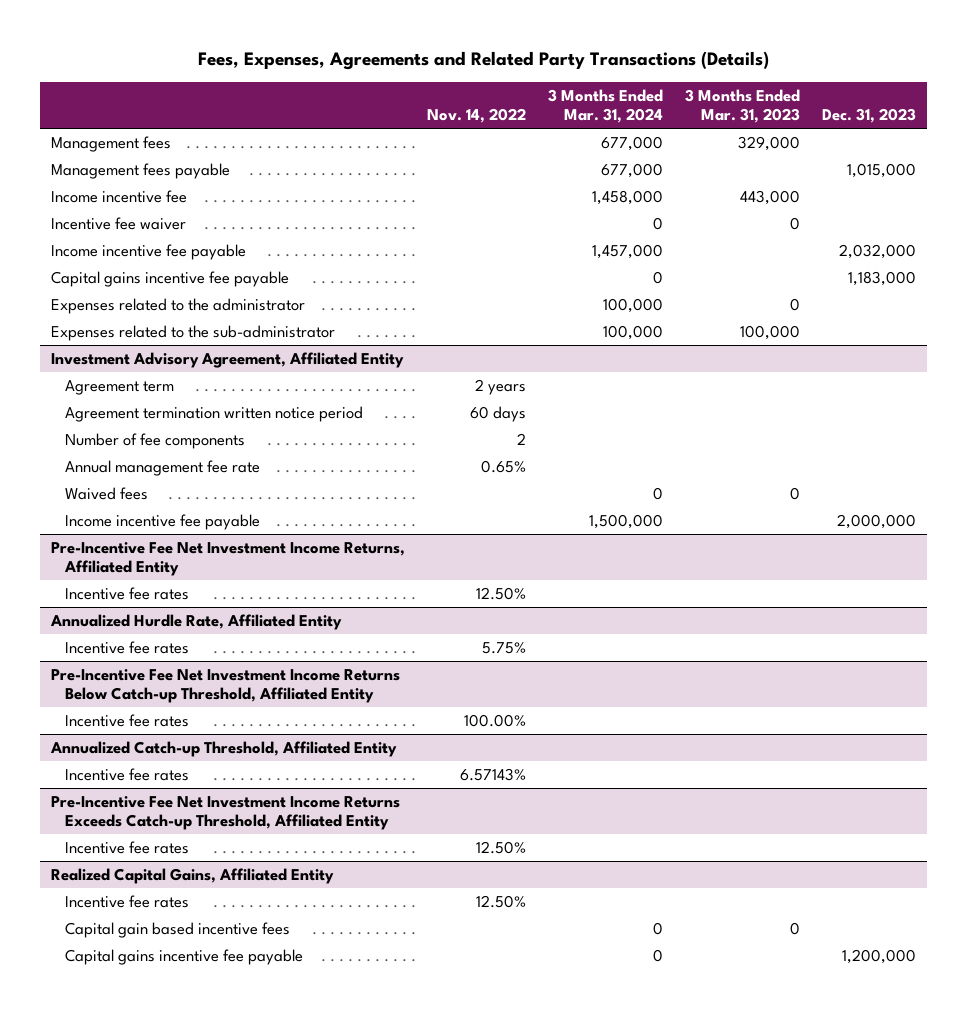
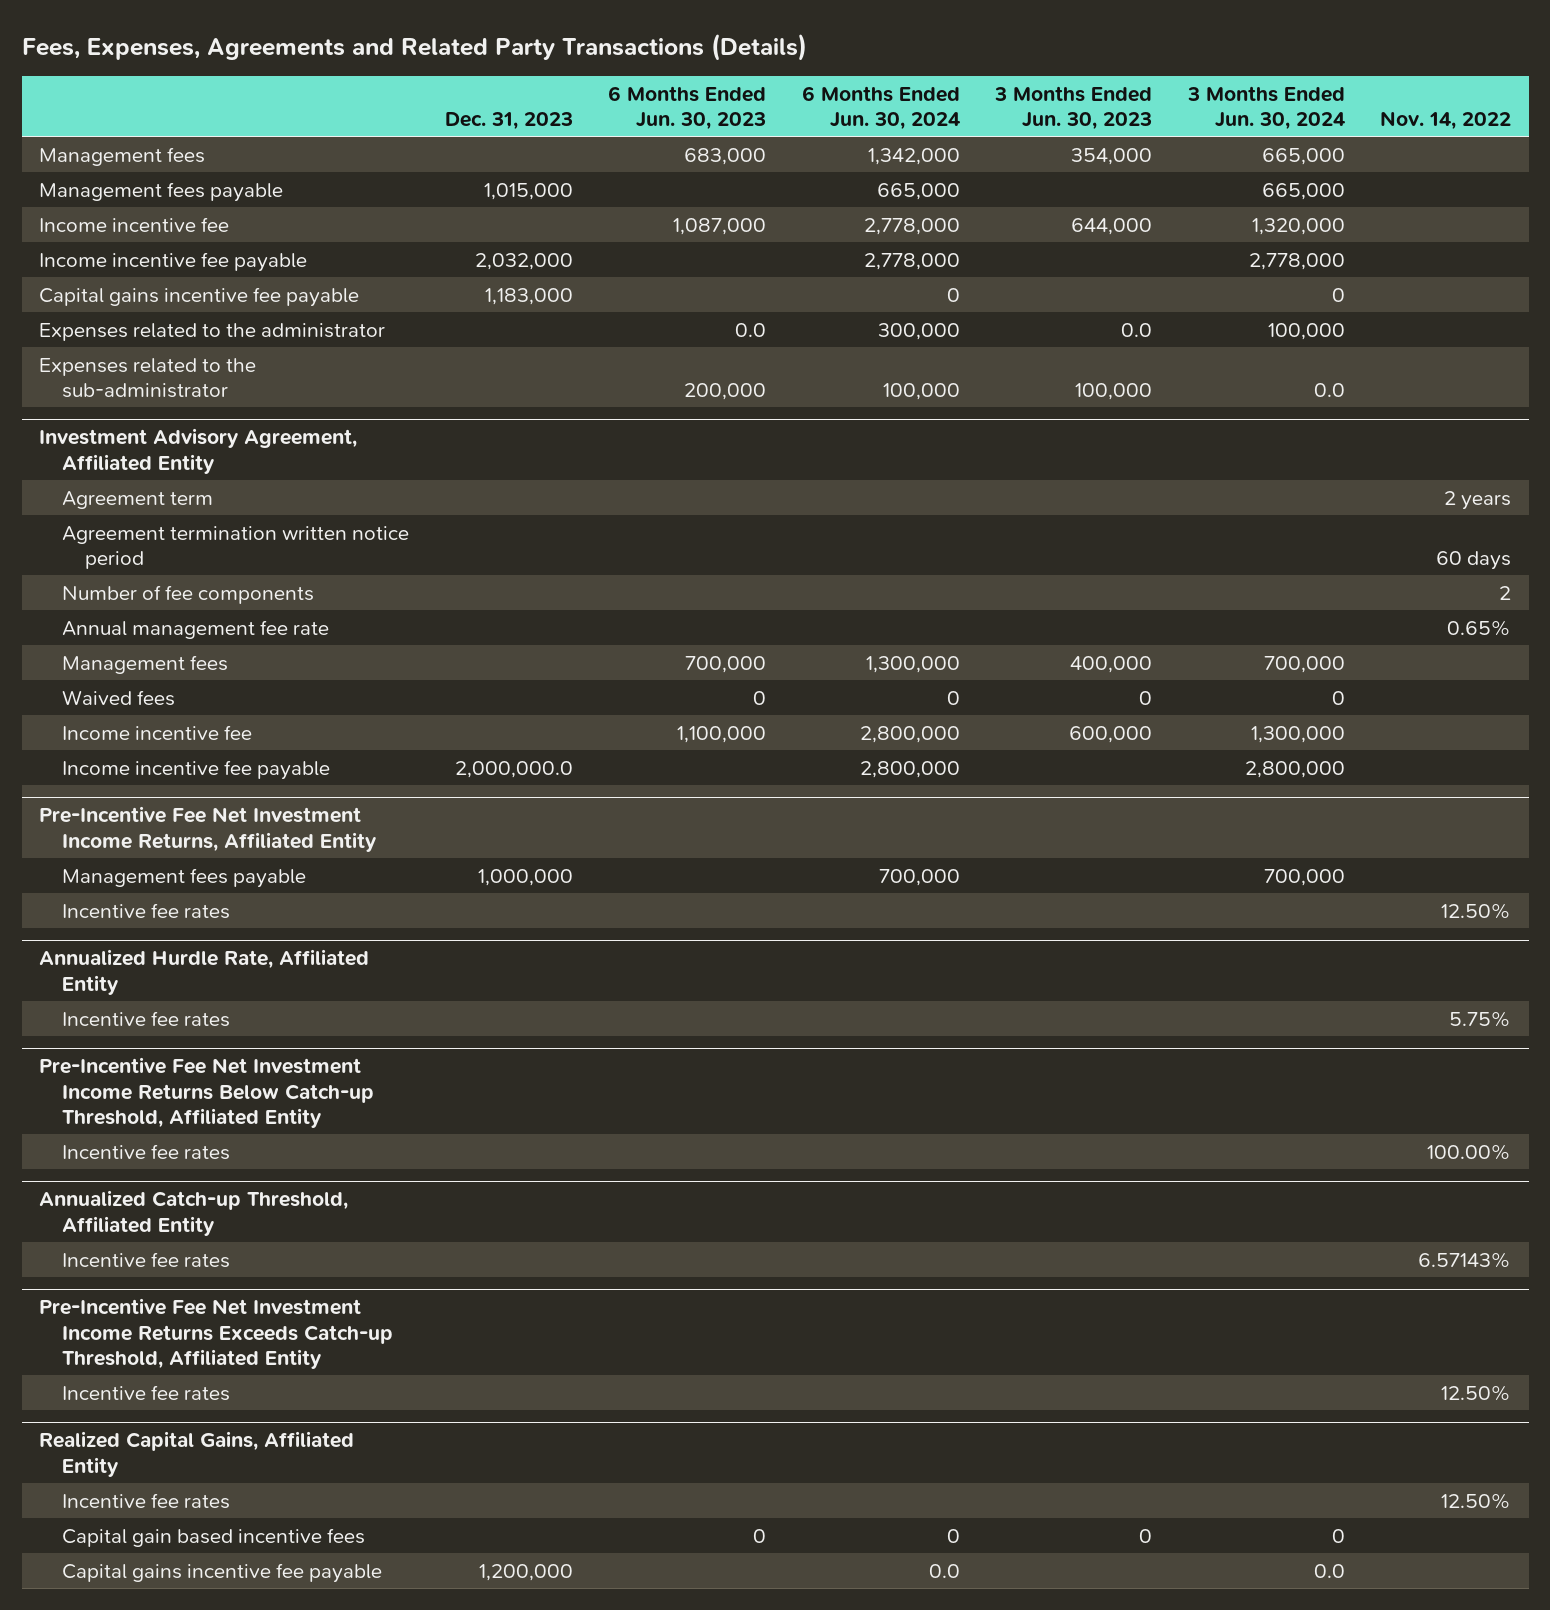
[548,88,664,124] 3 Months Ended Mar. 31, 2024 -> none
[685,88,801,124] 3 Months Ended Mar. 31, 2023 -> none
none -> [608,85,767,130] 6 Months Ended Jun. 30, 2023
none -> [801,85,960,130] 6 Months Ended Jun. 30, 2024
none -> [994,85,1153,130] 3 Months Ended Jun. 30, 2023
none -> [1186,85,1345,130] 3 Months Ended Jun. 30, 2024
[50,216,186,230] Incentive fee waiver -> none
none -> [62,654,229,674] Management fees
none -> [62,724,253,740] Income incentive fee
[837,513,917,529] 2,000,000 -> [454,760,573,778] 2,000,000.0
none -> [62,867,307,888] Management fees payable

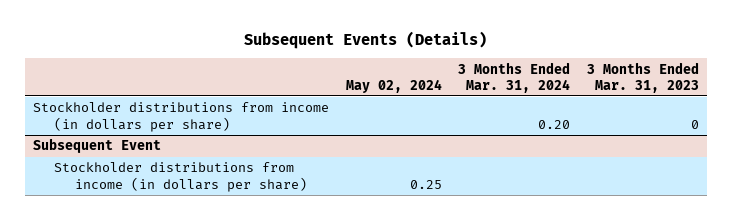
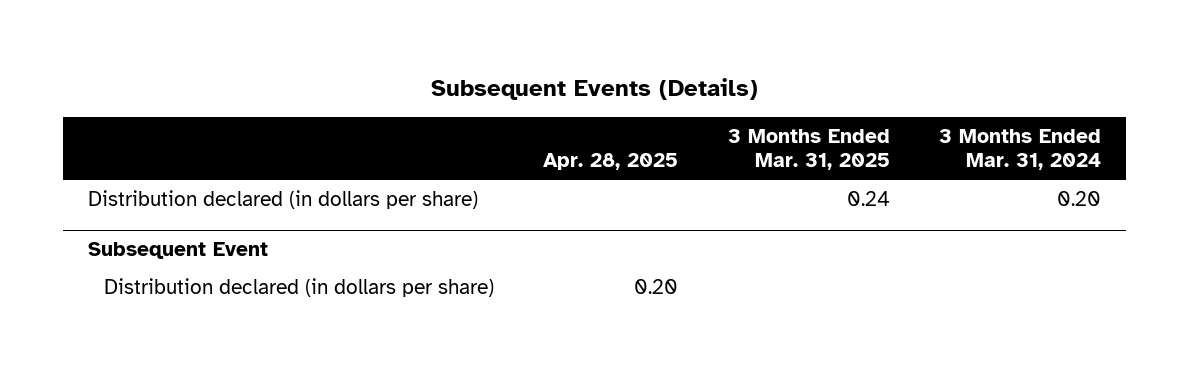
[345,78,442,93] May 02, 2024 -> none
[586,61,699,93] 3 Months Ended Mar. 31, 2023 -> none
none -> [543,153,679,171] Apr. 28, 2025
none -> [727,128,890,171] 3 Months Ended Mar. 31, 2025
[33,102,330,132] Stockholder distributions from income (in dollars per share) -> [87,189,478,209] Distribution declared (in dollars per share)
[53,162,307,192] Stockholder distributions from income (in dollars per share) -> [103,277,494,297] Distribution declared (in dollars per share)

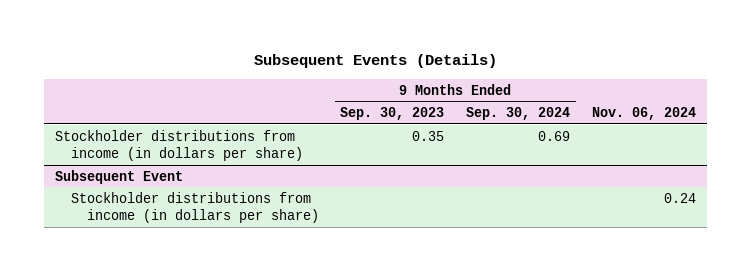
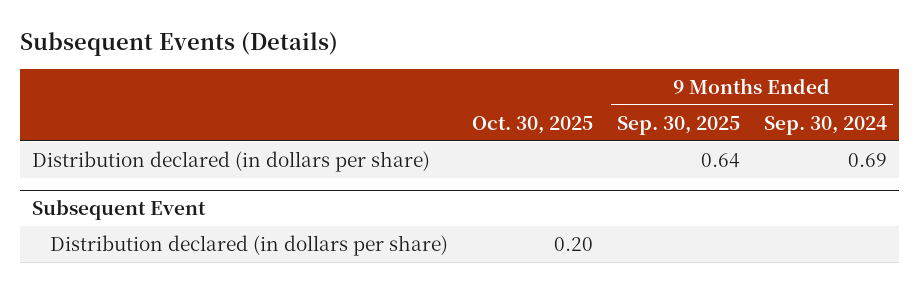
[340,107,445,121] Sep. 30, 2023 -> none
[592,107,697,121] Nov. 06, 2024 -> none
none -> [472,115,594,134] Oct. 30, 2025
none -> [617,115,741,135] Sep. 30, 2025
[55,129,303,162] Stockholder distributions from income (in dollars per share) -> [32,150,431,172] Distribution declared (in dollars per share)
[70,191,319,224] Stockholder distributions from income (in dollars per share) -> [50,234,449,256] Distribution declared (in dollars per share)

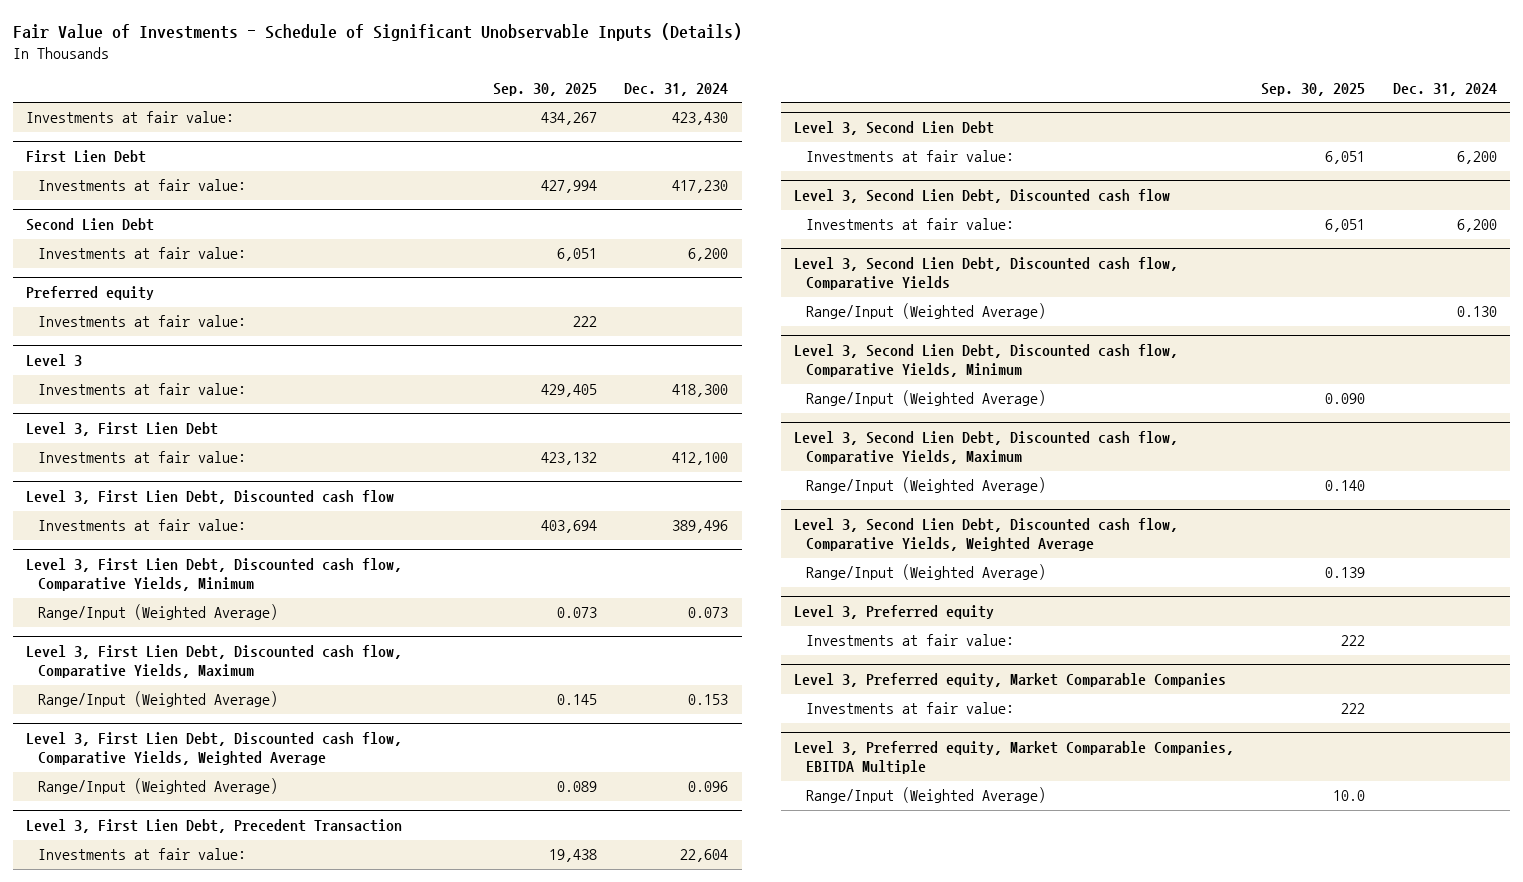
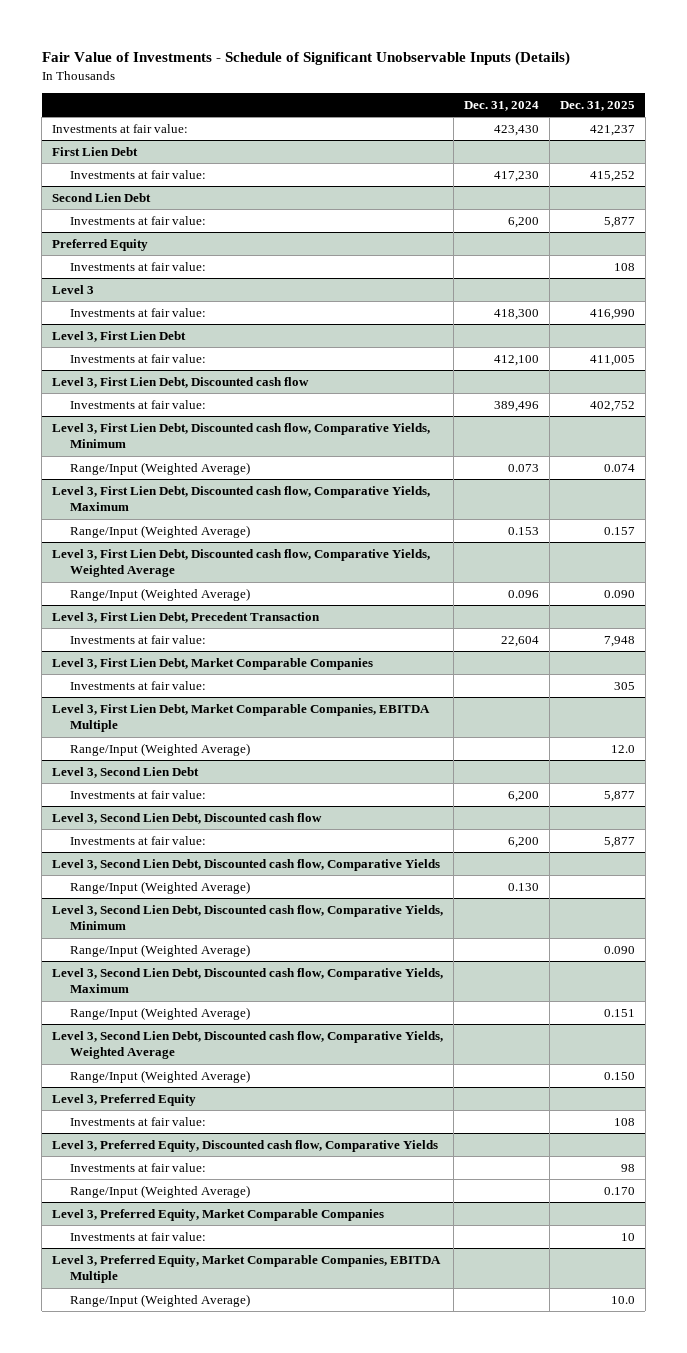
[493,82,598,96] Sep. 30, 2025 -> none
none -> [559,100,635,111] Dec. 31, 2025
[26,286,155,301] Preferred equity -> [52,238,149,251] Preferred Equity
none -> [52,657,374,670] Level 3, First Lien Debt, Market Comparable Companies
none -> [70,680,207,690] Investments at fair value:
none -> [52,703,431,733] Level 3, First Lien Debt, Market Comparable Companies, EBITDA Multiple
none -> [70,742,251,756] Range/Input (Weighted Average)
[794,605,995,620] Level 3, Preferred equity -> [52,1093,197,1106] Level 3, Preferred Equity
none -> [52,1139,439,1152] Level 3, Preferred Equity, Discounted cash flow, Comparative Yields
none -> [70,1162,207,1172] Investments at fair value:
none -> [70,1184,251,1198] Range/Input (Weighted Average)
[794,673,1227,688] Level 3, Preferred equity, Market Comparable Companies -> [52,1208,385,1221] Level 3, Preferred Equity, Market Comparable Companies
[794,741,1235,775] Level 3, Preferred equity, Market Comparable Companies, EBITDA Multiple -> [52,1254,442,1284] Level 3, Preferred Equity, Market Comparable Companies, EBITDA Multiple

